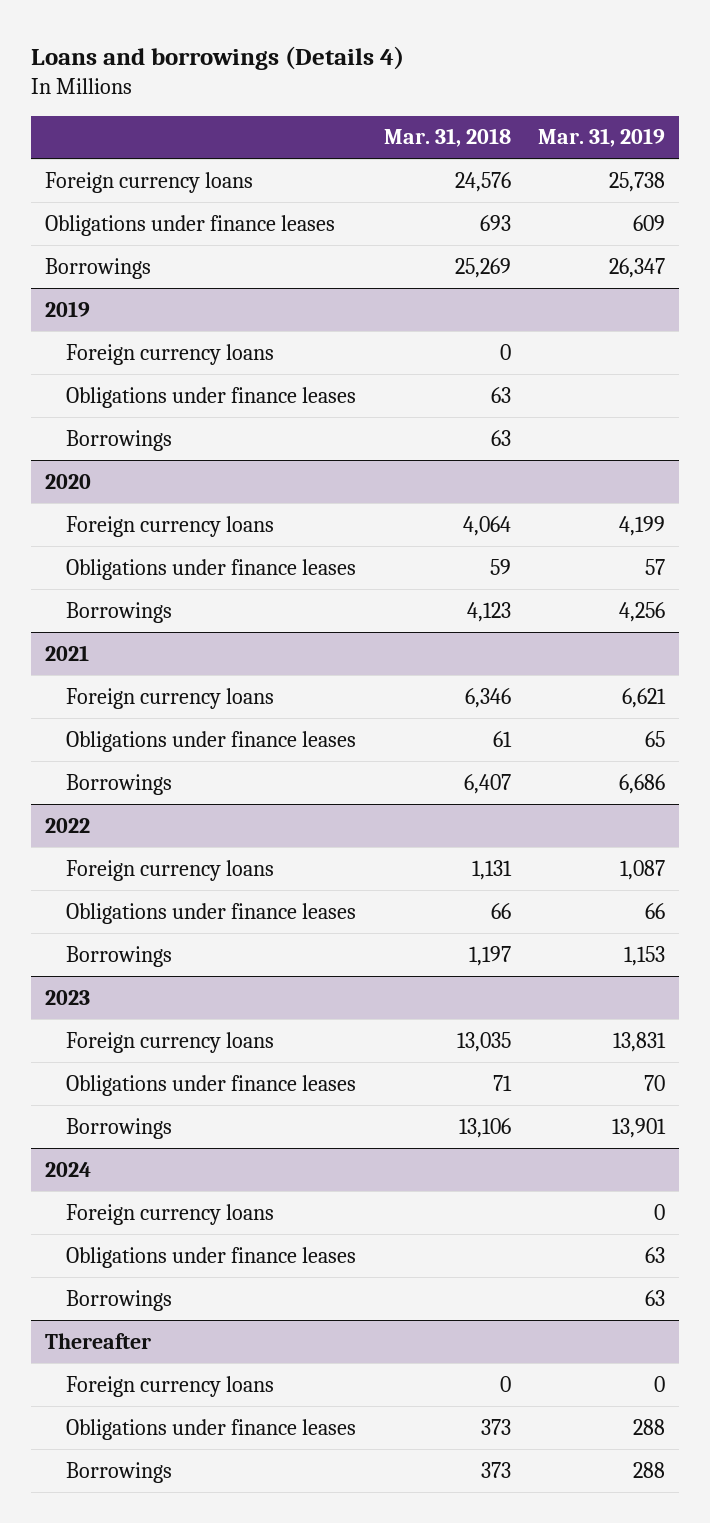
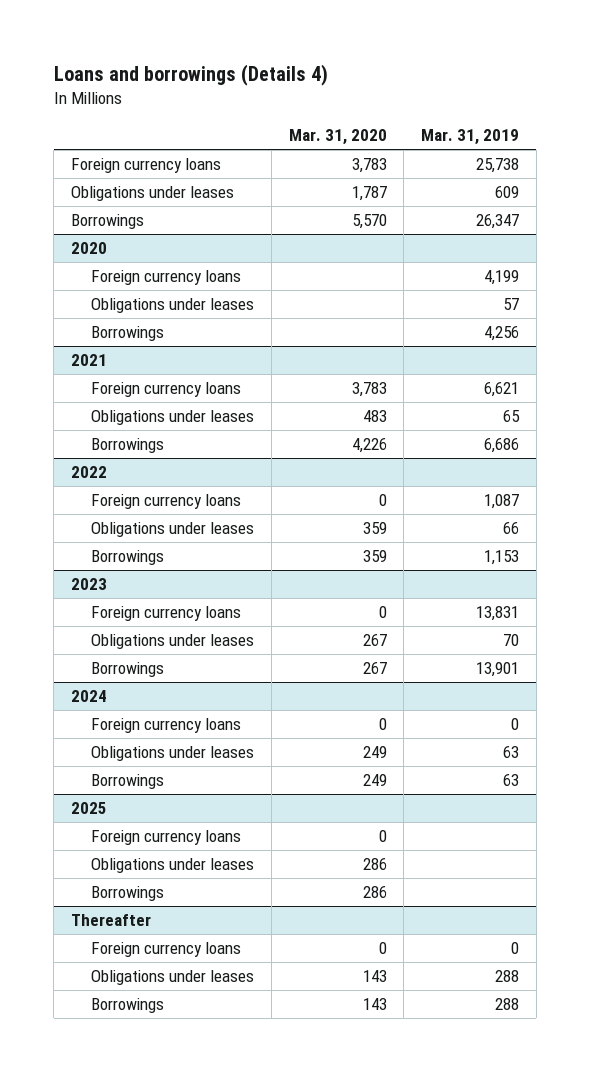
[383,128,511,148] Mar. 31, 2018 -> none
none -> [288,129,387,146] Mar. 31, 2020
[44,214,335,236] Obligations under finance leases -> [71,186,235,202] Obligations under leases
[44,300,90,317] 2019 -> none
[66,343,275,365] Foreign currency loans -> none
[66,386,357,408] Obligations under finance leases -> none
[66,429,173,451] Borrowings -> none
[66,558,357,580] Obligations under finance leases -> [91,298,255,314] Obligations under leases
[66,730,357,752] Obligations under finance leases -> [91,410,255,426] Obligations under leases
[66,902,357,924] Obligations under finance leases -> [91,522,255,538] Obligations under leases
[66,1074,357,1096] Obligations under finance leases -> [91,634,255,650] Obligations under leases
[66,1246,357,1268] Obligations under finance leases -> [91,746,255,762] Obligations under leases
none -> [71,802,108,815] 2025
none -> [91,830,242,846] Foreign currency loans
none -> [91,858,255,874] Obligations under leases
none -> [91,886,165,902] Borrowings
[66,1418,357,1440] Obligations under finance leases -> [91,970,255,986] Obligations under leases

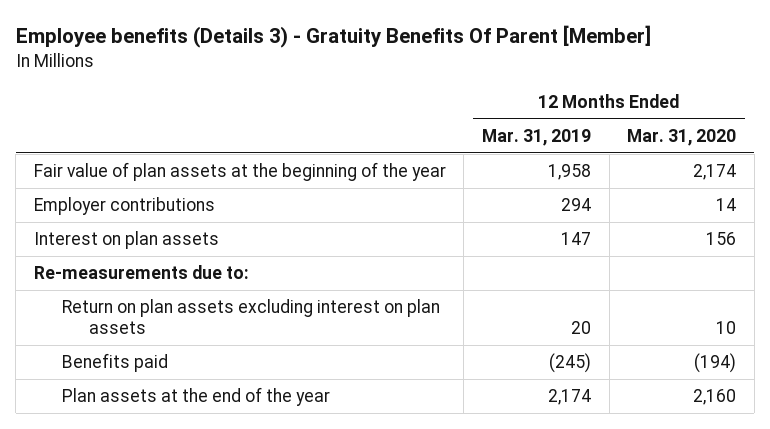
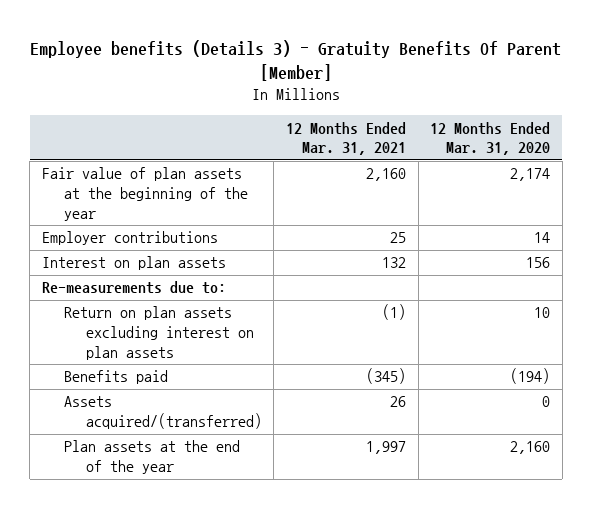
[481,129,591,147] Mar. 31, 2019 -> none
none -> [285,121,406,156] 12 Months Ended Mar. 31, 2021
none -> [63,396,262,430] Assets acquired/(transferred)

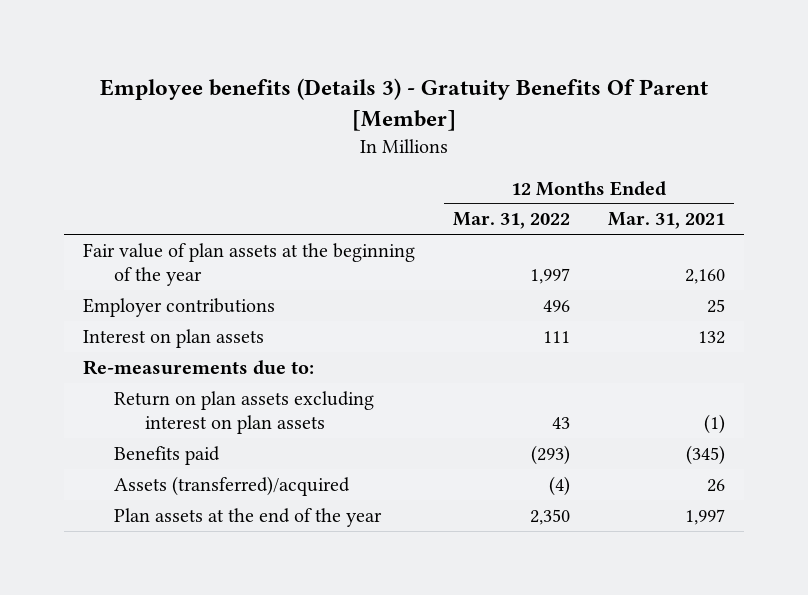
[430,121,551,156] 12 Months Ended Mar. 31, 2020 -> none
none -> [453,212,571,230] Mar. 31, 2022
[63,396,262,430] Assets acquired/(transferred) -> [114,475,351,496] Assets (transferred)/acquired

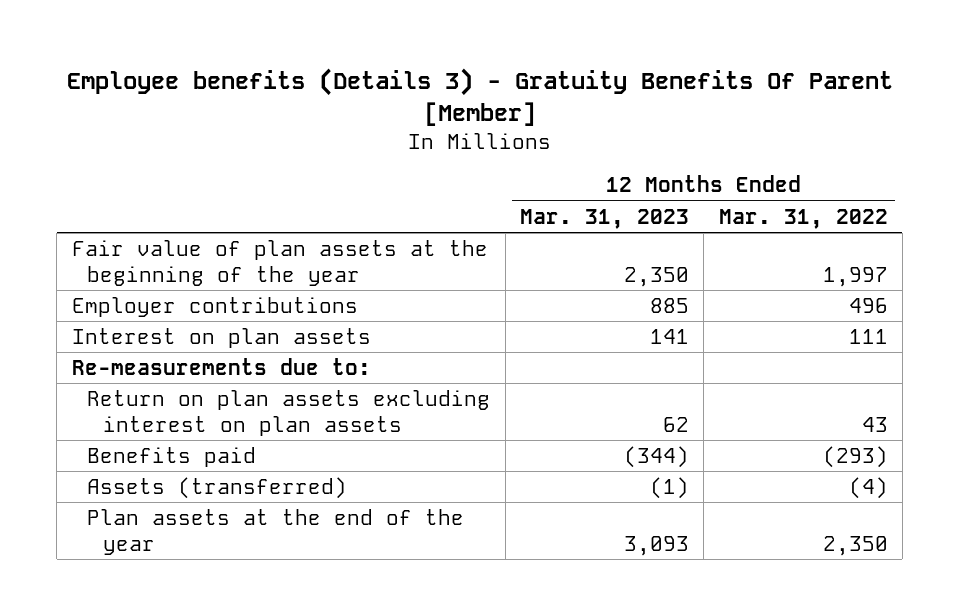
[607,212,725,230] Mar. 31, 2021 -> none
none -> [519,208,689,229] Mar. 31, 2023
[114,475,351,496] Assets (transferred)/acquired -> [87,476,348,499] Assets (transferred)

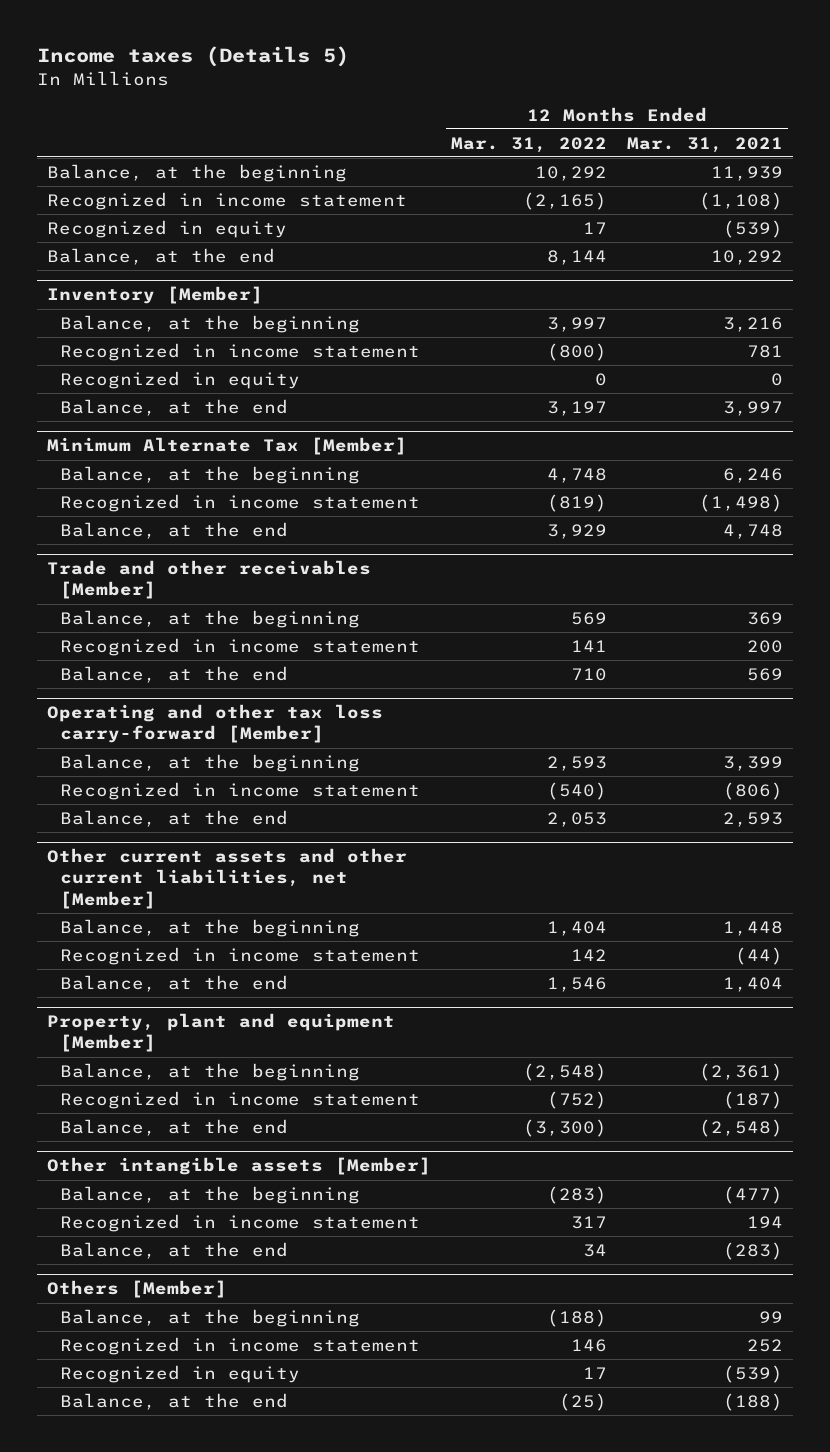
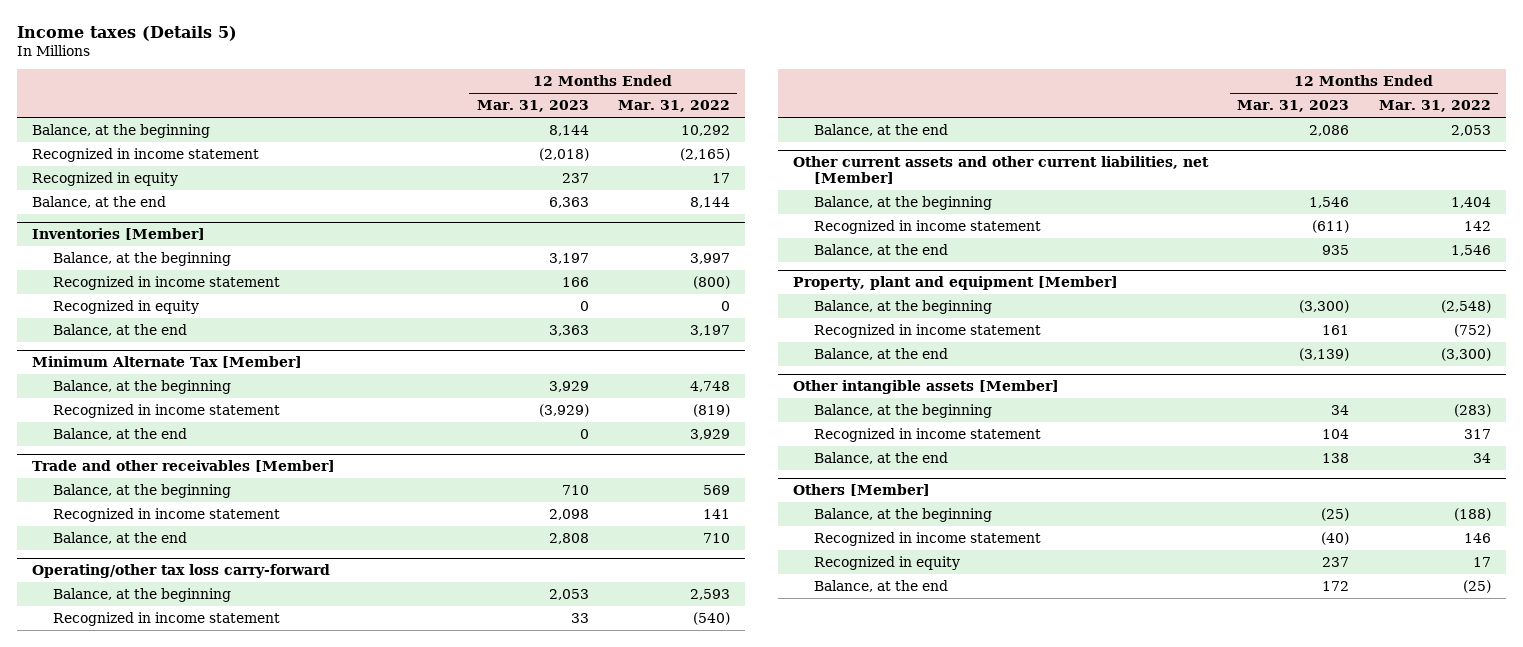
[626,136,783,153] Mar. 31, 2021 -> none
none -> [476,100,589,113] Mar. 31, 2023
[46,286,263,305] Inventory [Member] -> [32,227,206,240] Inventories [Member]
[46,704,383,744] Operating and other tax loss carry-forward [Member] -> [32,563,331,578] Operating/other tax loss carry-forward

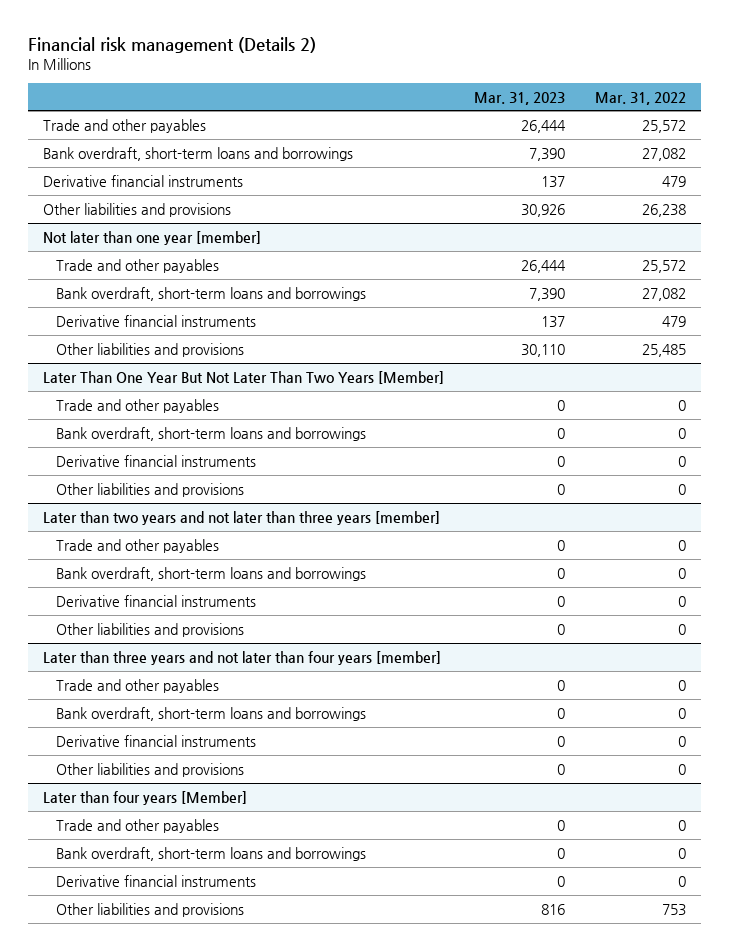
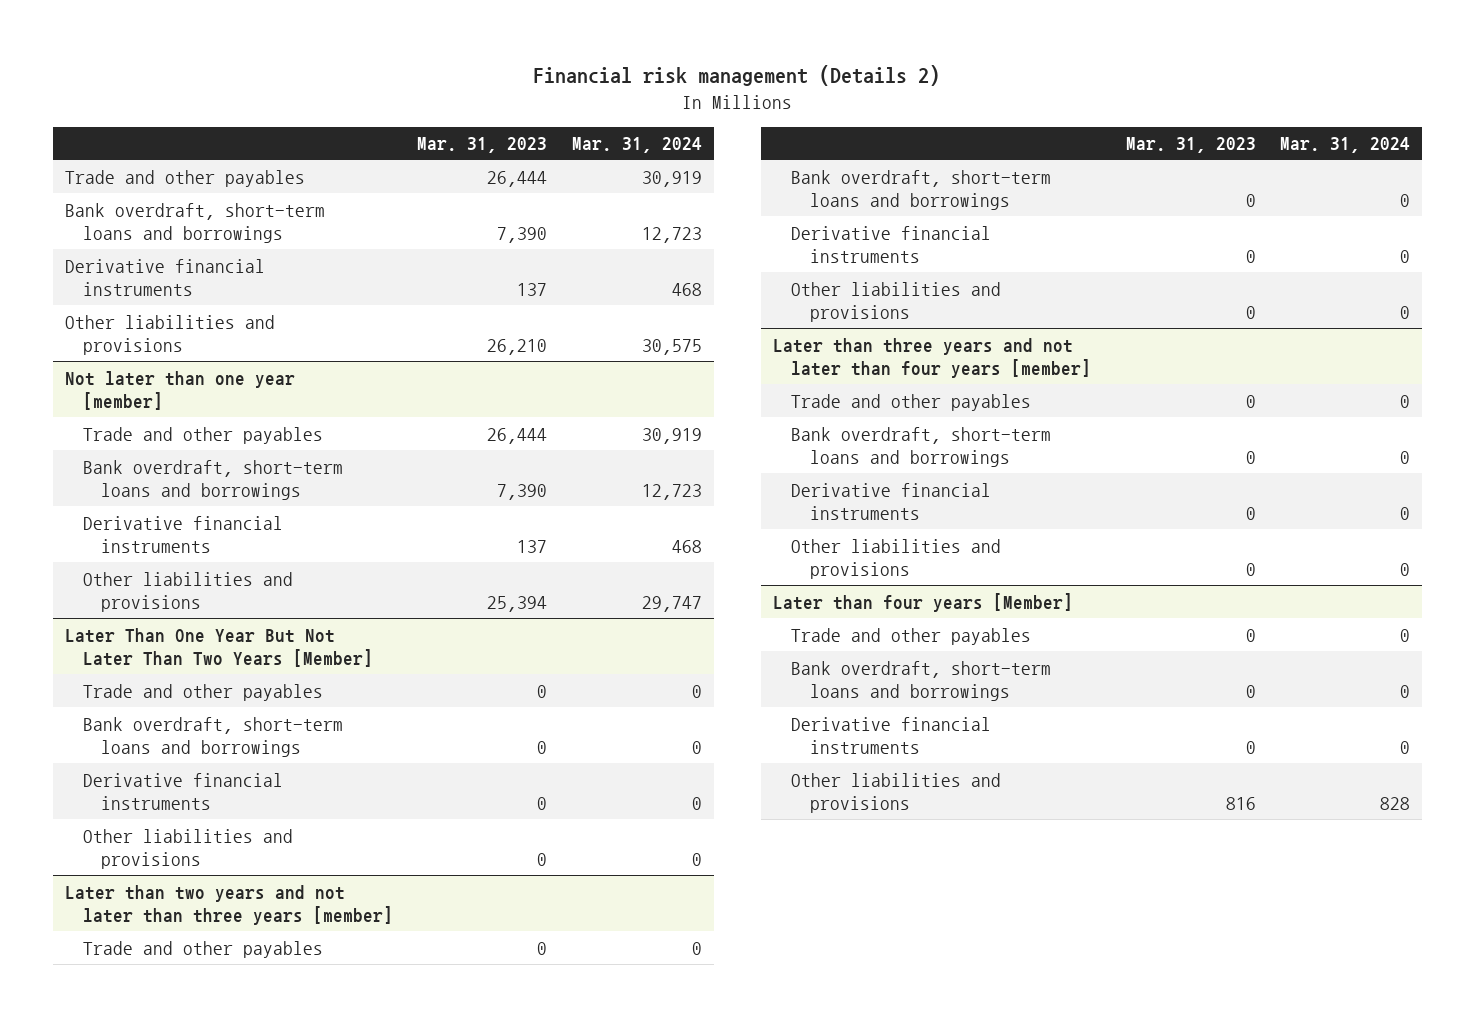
[594,91,686,105] Mar. 31, 2022 -> none
none -> [571,137,702,154] Mar. 31, 2024
[520,203,565,217] 30,926 -> [487,338,548,355] 26,210
[520,343,565,357] 30,110 -> [487,595,548,612] 25,394

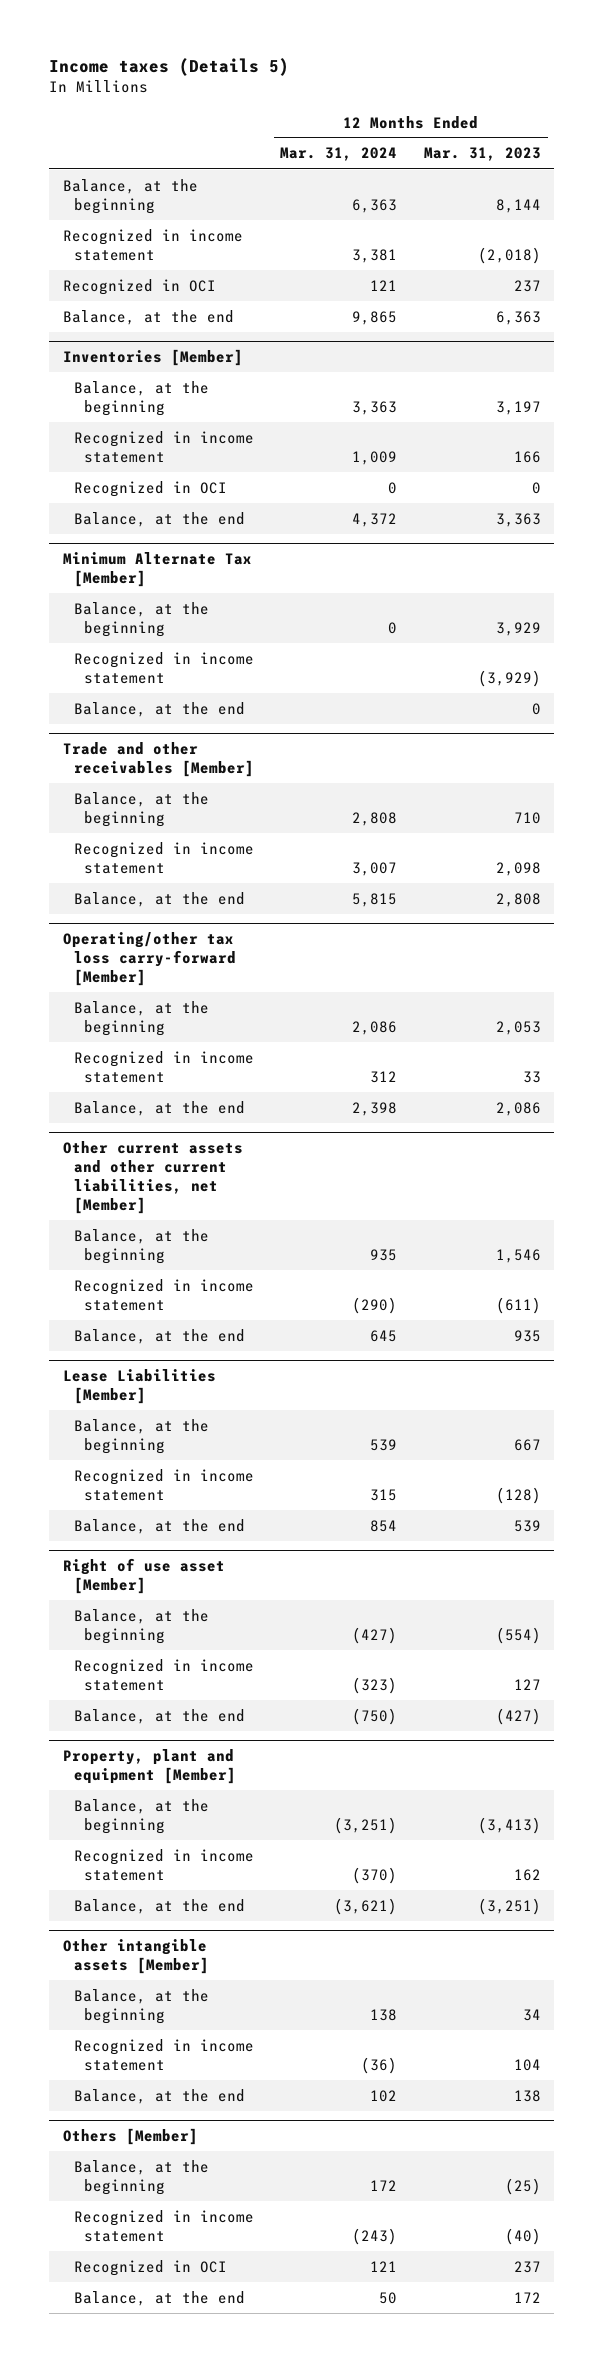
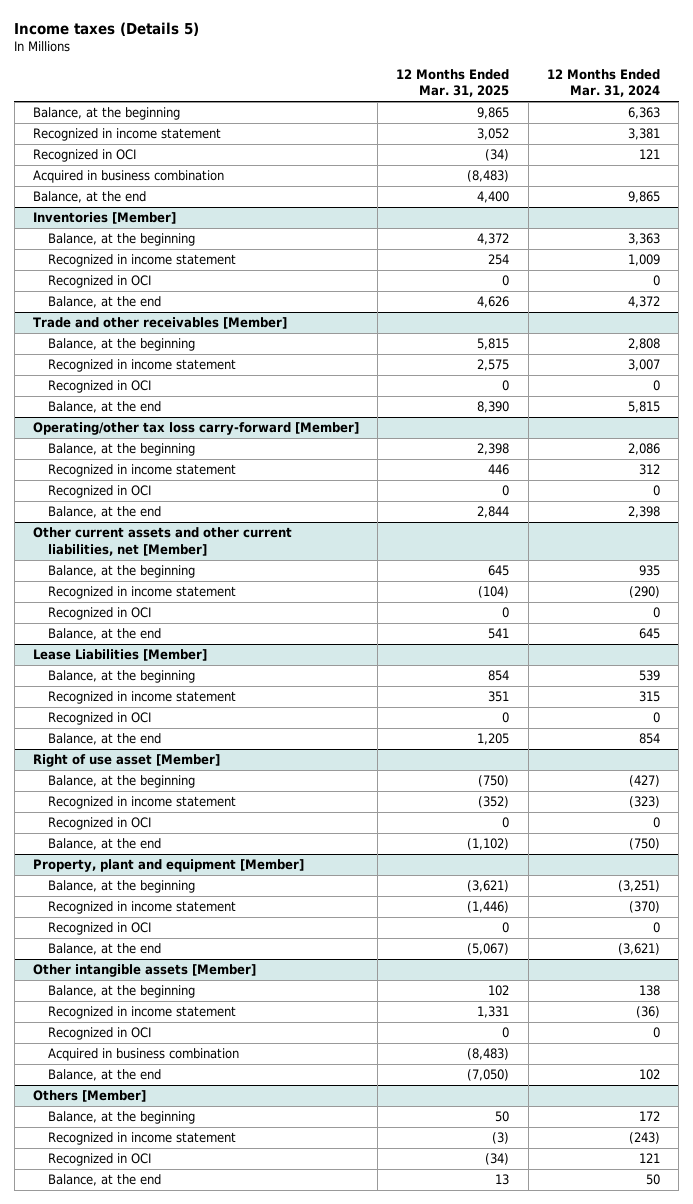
[423,147,541,162] Mar. 31, 2023 -> none
none -> [396,69,510,98] 12 Months Ended Mar. 31, 2025
none -> [32,170,224,184] Acquired in business combination
[62,552,252,588] Minimum Alternate Tax [Member] -> none
[73,601,209,637] Balance, at the beginning -> none
[73,651,254,684] Recognized in income statement -> none
[73,701,245,717] Balance, at the end -> none
none -> [47,380,151,394] Recognized in OCI
none -> [47,485,151,499] Recognized in OCI
none -> [47,607,151,621] Recognized in OCI
none -> [47,712,151,726] Recognized in OCI
none -> [47,817,151,831] Recognized in OCI
none -> [47,922,151,936] Recognized in OCI
none -> [47,1027,151,1041] Recognized in OCI
none -> [47,1048,239,1062] Acquired in business combination

